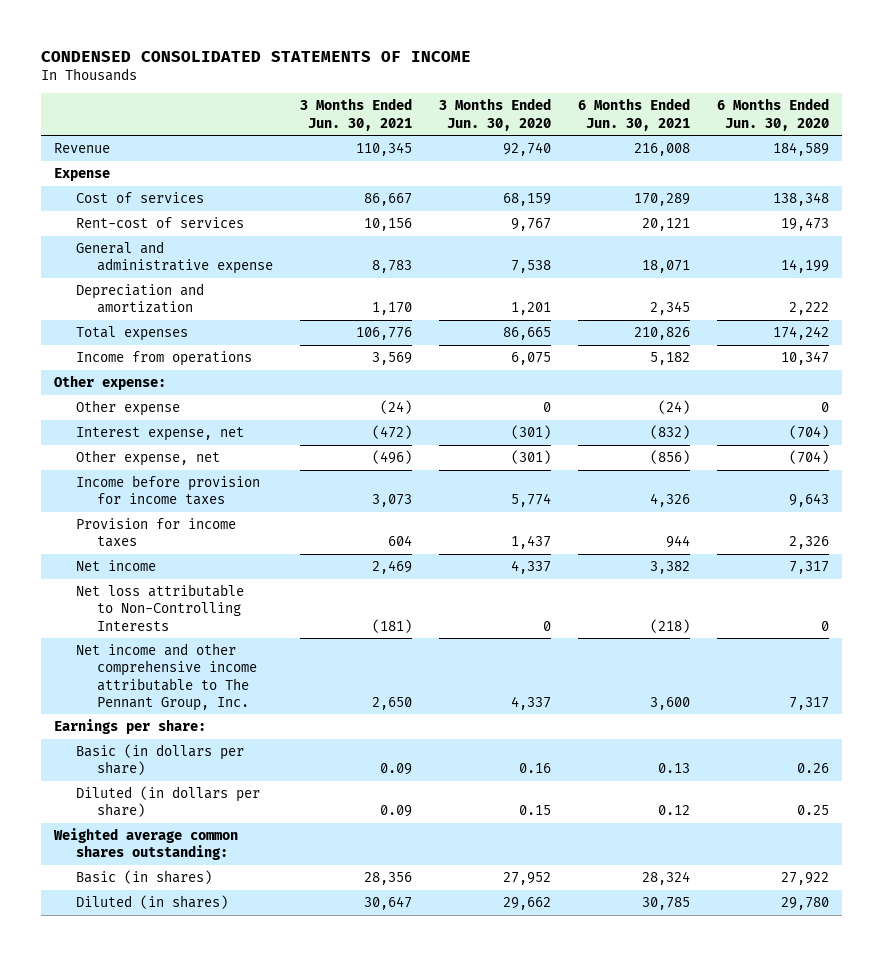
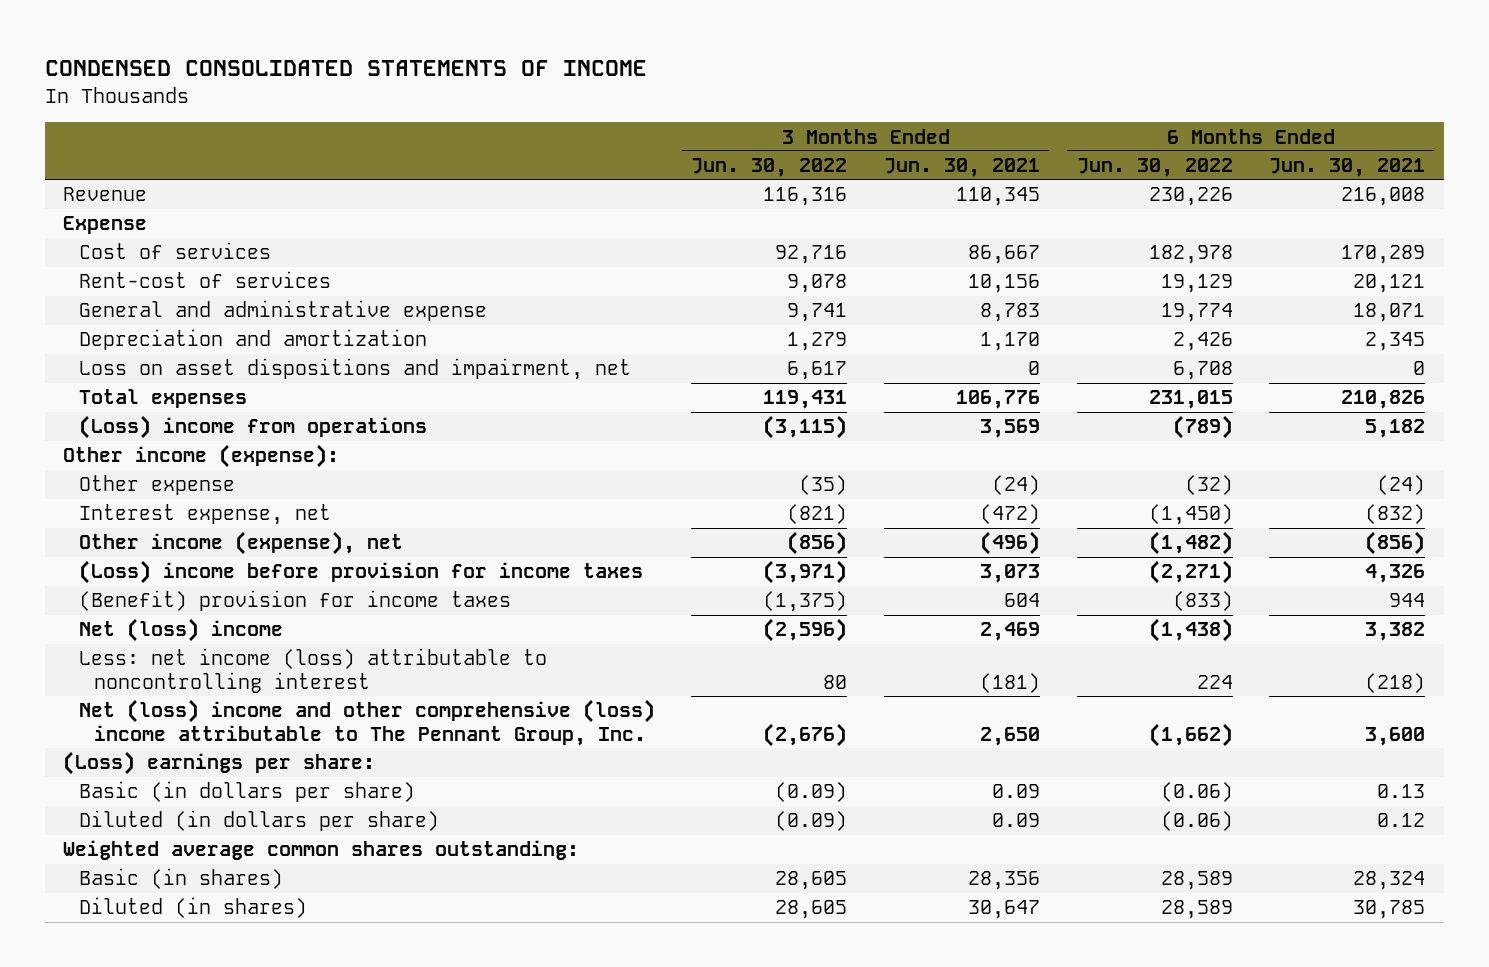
[438,98,551,131] 3 Months Ended Jun. 30, 2020 -> none
[716,98,829,131] 6 Months Ended Jun. 30, 2020 -> none
none -> [691,158,848,178] Jun. 30, 2022
none -> [1076,158,1233,178] Jun. 30, 2022
none -> [78,358,631,381] Loss on asset dispositions and impairment, net
[75,351,252,367] Income from operations -> [78,415,427,440] (Loss) income from operations
[54,375,167,391] Other expense: -> [63,444,340,469] Other income (expense):
[75,450,220,467] Other expense, net -> [78,531,403,556] Other income (expense), net
[75,475,260,506] Income before provision for income taxes -> [78,560,643,585] (Loss) income before provision for income taxes
[75,518,236,548] Provision for income taxes -> [78,590,511,612] (Benefit) provision for income taxes
[75,560,156,572] Net income -> [78,618,283,643] Net (loss) income
[75,584,244,631] Net loss attributable to Non-Controlling Interests -> [78,648,547,693] Less: net income (loss) attributable to noncontrolling interest
[75,643,257,711] Net income and other comprehensive income attributable to The Pennant Group, Inc. -> [78,699,655,746] Net (loss) income and other comprehensive (loss) income attributable to The Pennant Group, Inc.
[54,719,207,735] Earnings per share: -> [63,751,376,776] (Loss) earnings per share:

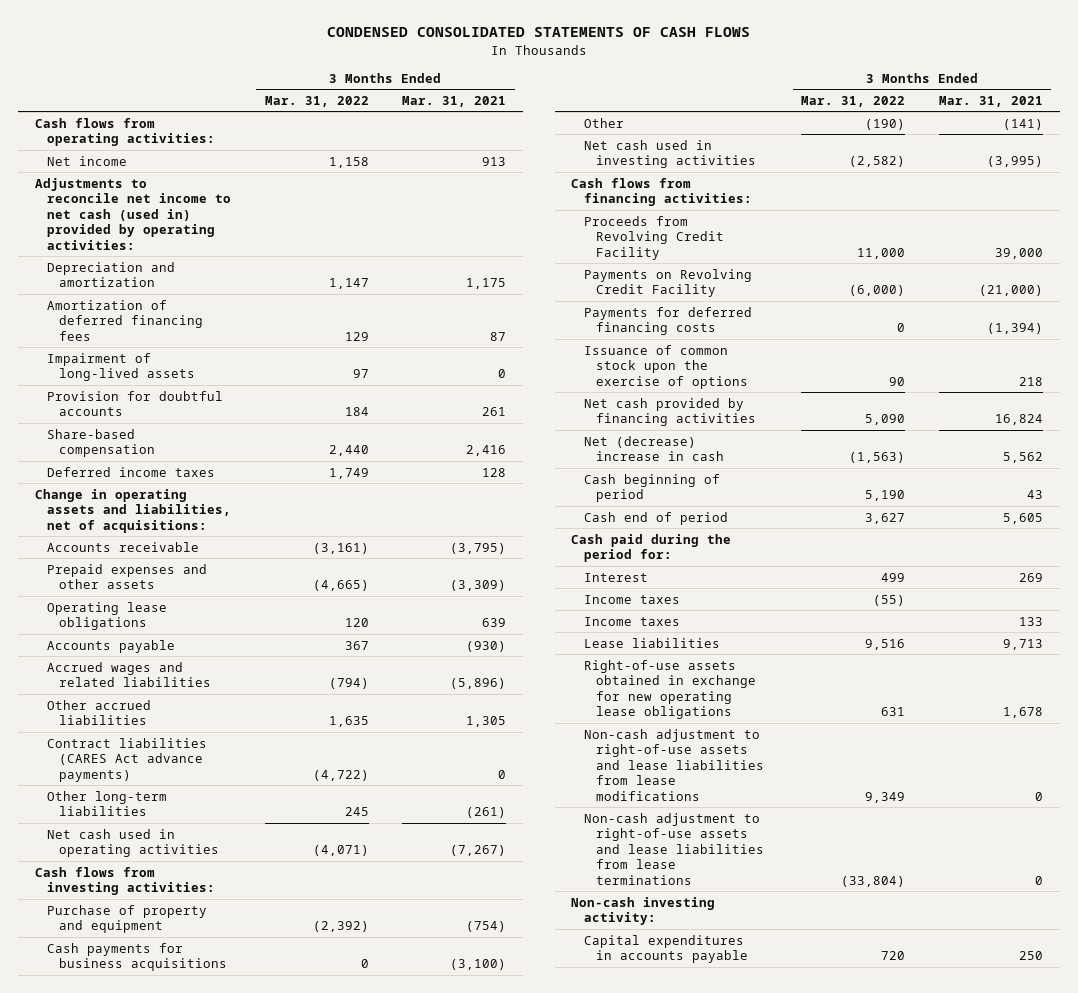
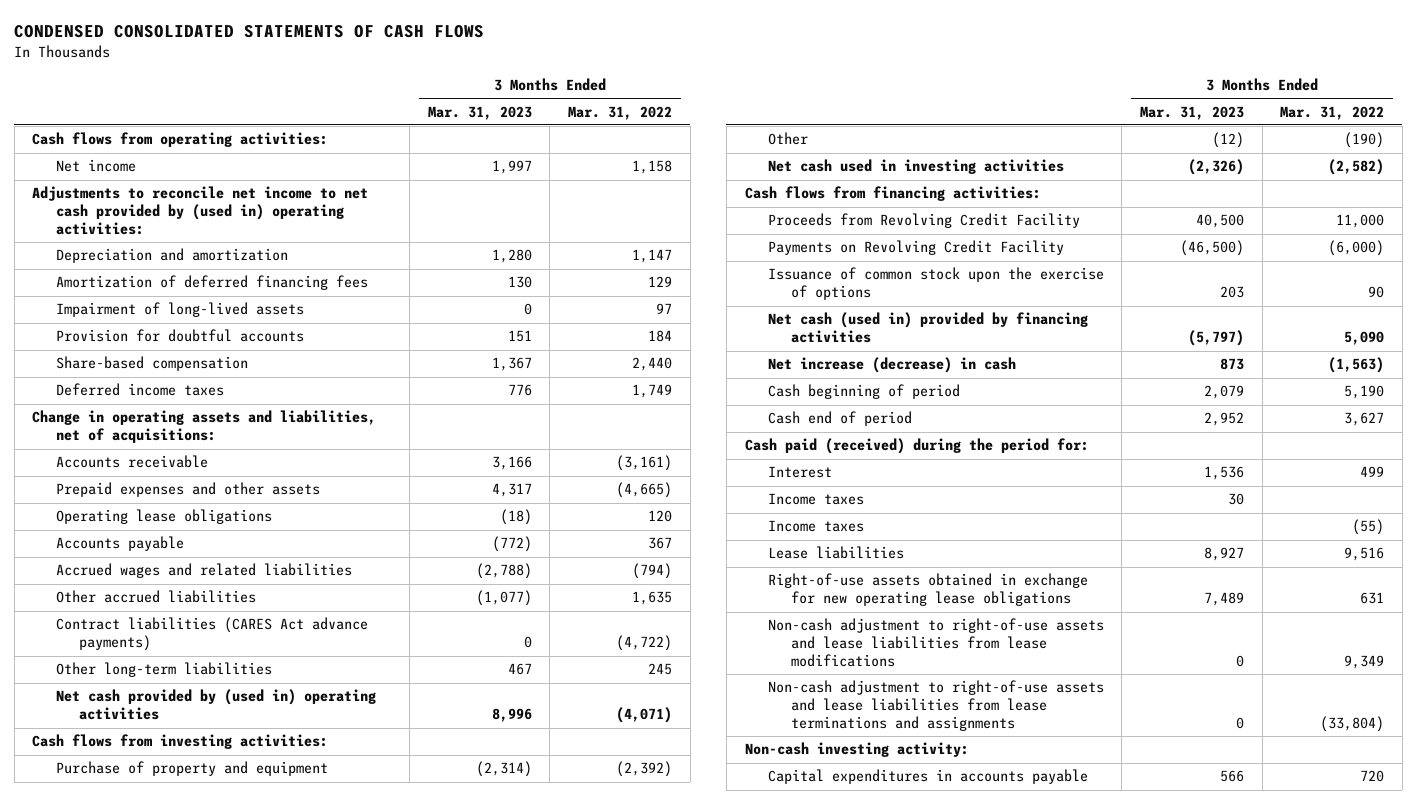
[402,95,507,107] Mar. 31, 2021 -> none
none -> [427,105,532,120] Mar. 31, 2023
[34,177,232,250] Adjustments to reconcile net income to net cash (used in) provided by operating activities: -> [32,186,369,236] Adjustments to reconcile net income to net cash provided by (used in) operating activities:
[47,828,220,858] Net cash used in operating activities -> [55,689,376,721] Net cash provided by (used in) operating activities
[47,942,228,972] Cash payments for business acquisitions -> none
[583,306,752,336] Payments for deferred financing costs -> none
[583,397,757,427] Net cash provided by financing activities -> [767,312,1088,344] Net cash (used in) provided by financing activities
[583,435,725,462] Net (decrease) increase in cash -> [767,357,1016,374] Net increase (decrease) in cash
[571,533,732,563] Cash paid during the period for: -> [744,438,1089,455] Cash paid (received) during the period for:
[583,594,680,604] Income taxes -> [767,520,864,533] Income taxes
[583,812,765,885] Non-cash adjustment to right-of-use assets and lease liabilities from lease terminations -> [767,680,1104,732] Non-cash adjustment to right-of-use assets and lease liabilities from lease terminations and assignments

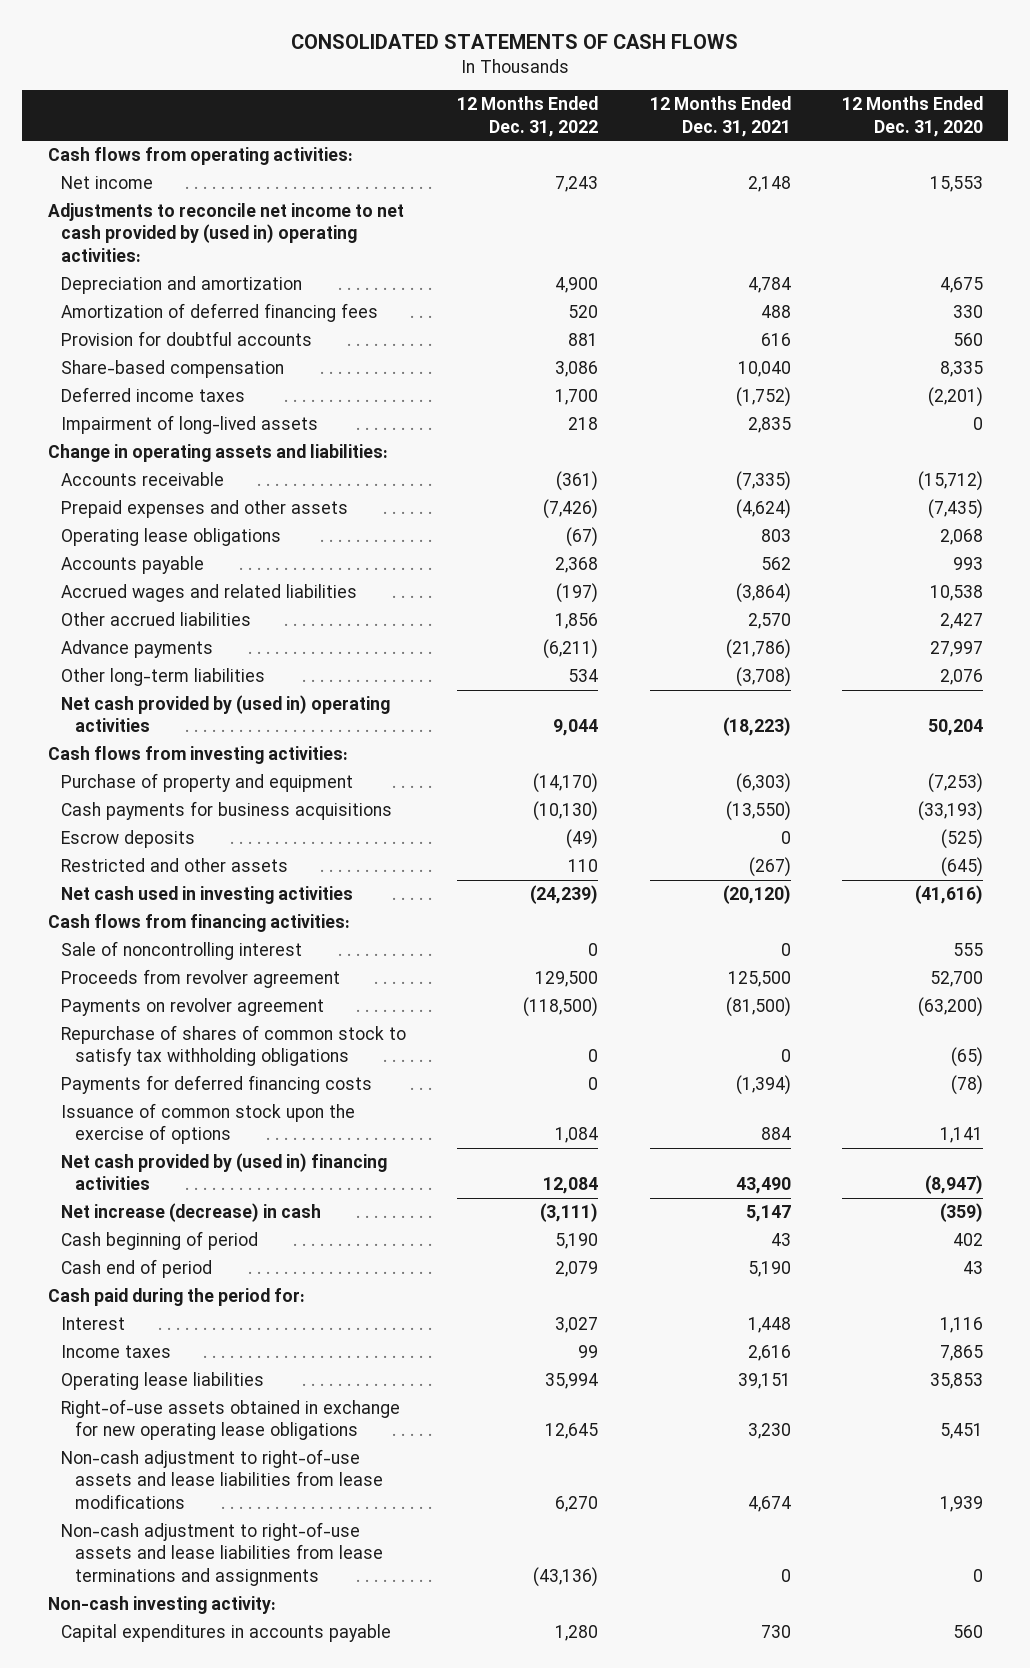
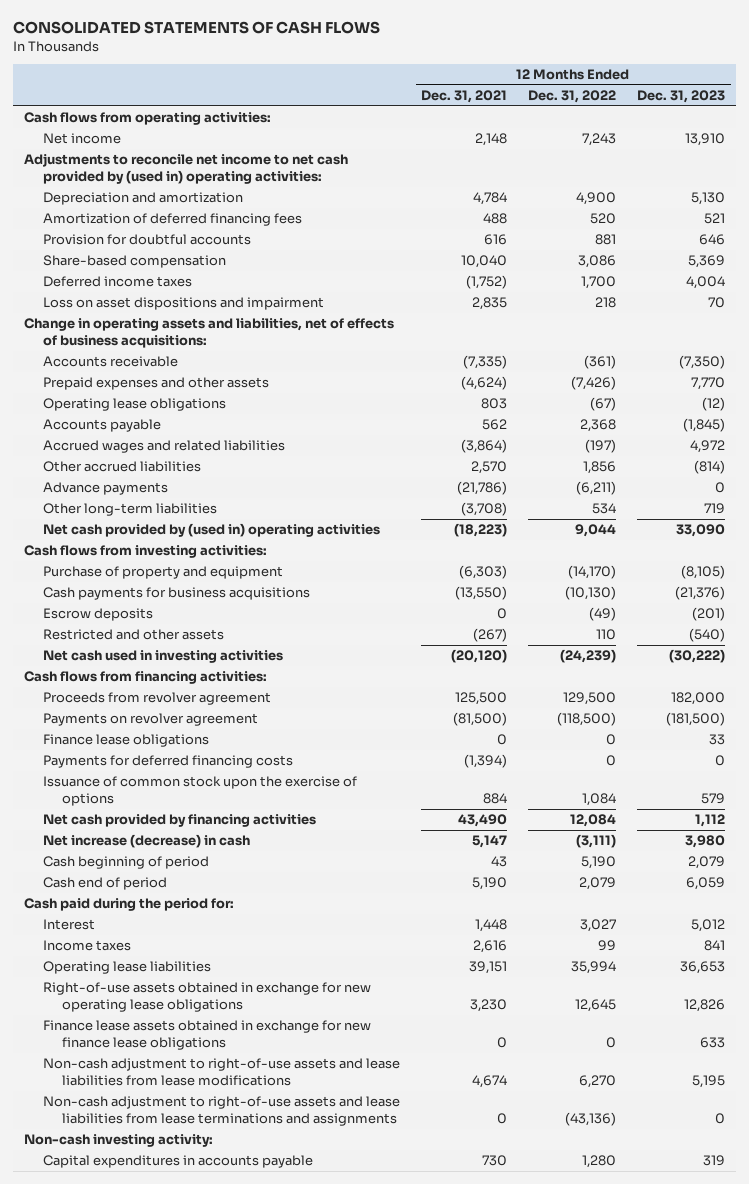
[841,96,983,137] 12 Months Ended Dec. 31, 2020 -> none
none -> [637,89,726,103] Dec. 31, 2023
[61,415,319,435] Impairment of long-lived assets -> [42,297,324,311] Loss on asset dispositions and impairment
[47,444,388,463] Change in operating assets and liabilities: -> [23,318,394,348] Change in operating assets and liabilities, net of effects of business acquisitions:
[61,941,303,961] Sale of noncontrolling interest -> none
[61,1025,407,1067] Repurchase of shares of common stock to satisfy tax withholding obligations -> none
none -> [42,734,209,748] Finance lease obligations
[61,1153,388,1191] Net cash provided by (used in) financing activities -> [42,814,316,828] Net cash provided by financing activities
none -> [42,1020,371,1050] Finance lease assets obtained in exchange for new finance lease obligations

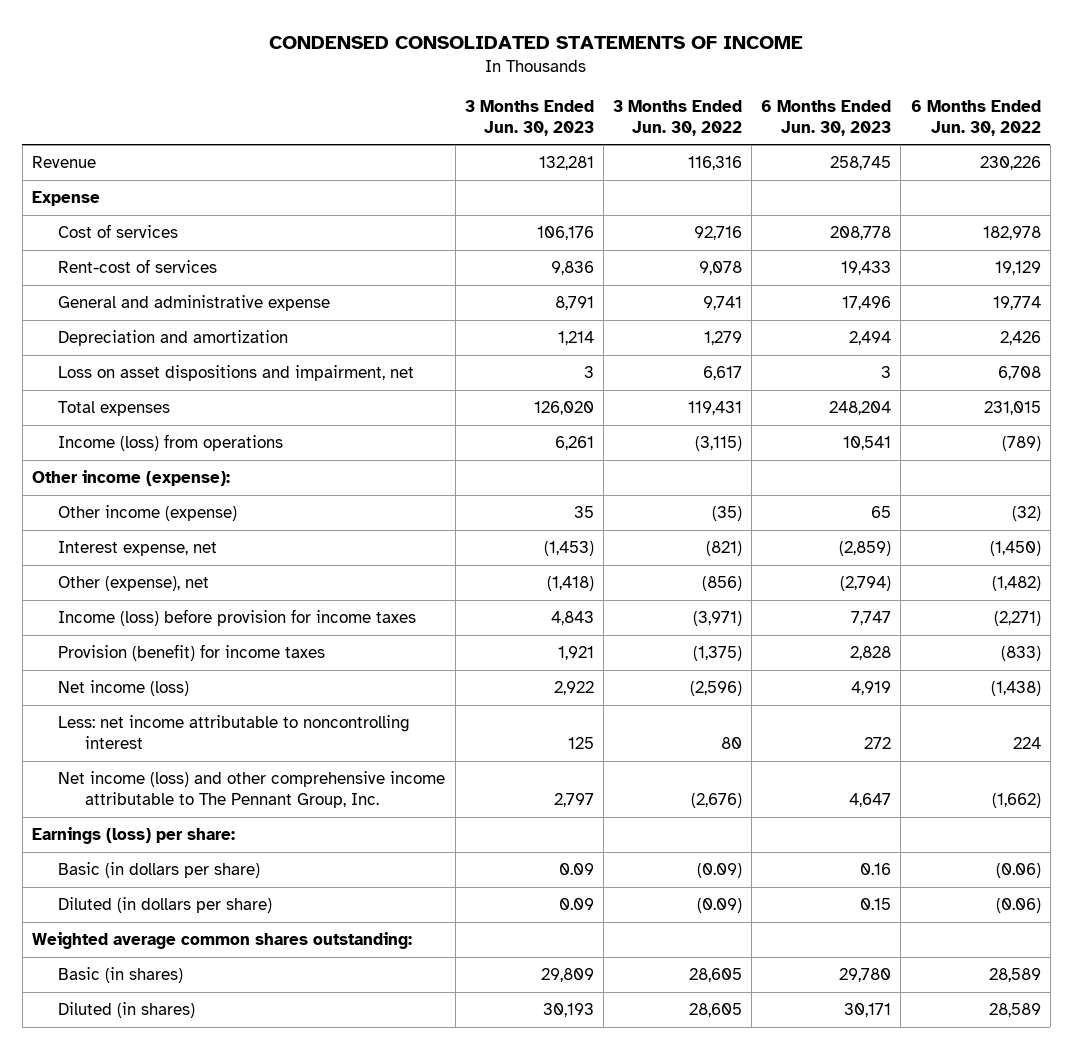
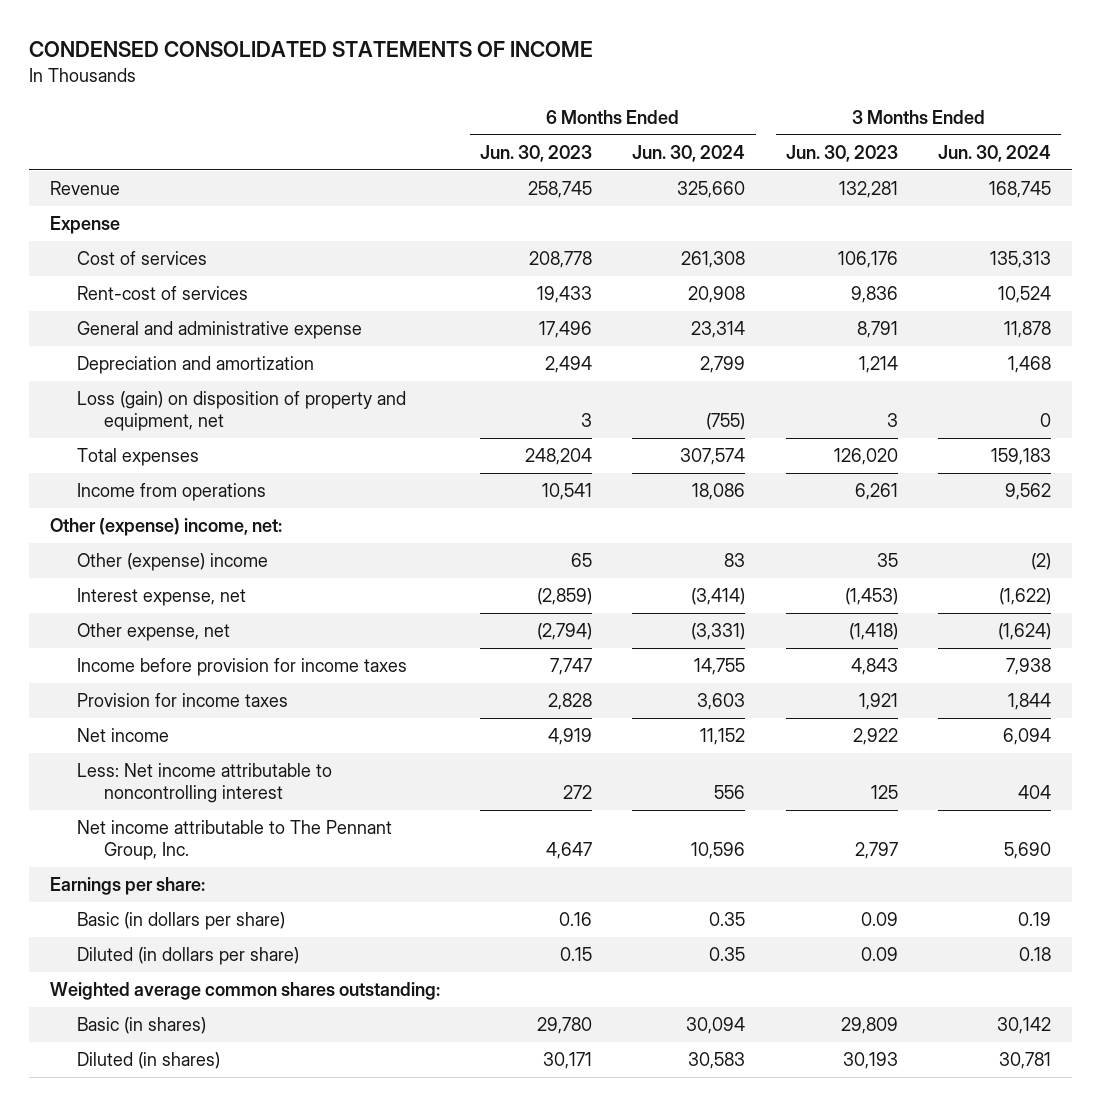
[613,99,743,136] 3 Months Ended Jun. 30, 2022 -> none
[910,99,1041,136] 6 Months Ended Jun. 30, 2022 -> none
none -> [632,144,746,162] Jun. 30, 2024
none -> [938,144,1052,162] Jun. 30, 2024
[58,365,415,382] Loss on asset dispositions and impairment, net -> none
none -> [76,391,406,432] Loss (gain) on disposition of property and equipment, net
[58,434,284,452] Income (loss) from operations -> [76,483,266,502] Income from operations
[31,470,230,487] Other income (expense): -> [49,518,282,537] Other (expense) income, net:
[58,505,238,522] Other income (expense) -> [76,553,268,572] Other (expense) income
[58,576,210,592] Other (expense), net -> [76,623,230,642] Other expense, net
[58,609,417,627] Income (loss) before provision for income taxes -> [76,658,407,677] Income before provision for income taxes
[58,644,326,662] Provision (benefit) for income taxes -> [76,693,288,708] Provision for income taxes
[58,680,190,697] Net income (loss) -> [76,728,169,743] Net income
[58,715,411,750] Less: net income attributable to noncontrolling interest -> [76,763,332,804] Less: Net income attributable to noncontrolling interest
[58,771,446,809] Net income (loss) and other comprehensive income attributable to The Pennant Group, Inc. -> [76,820,392,861] Net income attributable to The Pennant Group, Inc.
[31,827,235,845] Earnings (loss) per share: -> [49,877,205,896] Earnings per share:

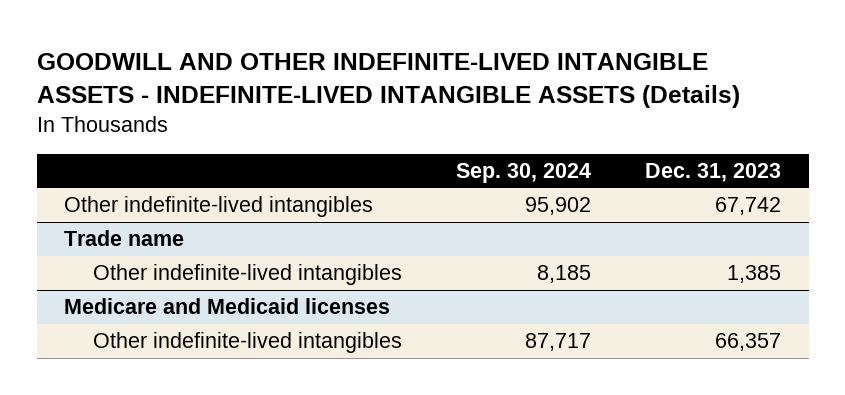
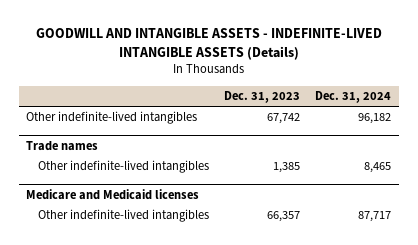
[36,53,740,109] GOODWILL AND OTHER INDEFINITE-LIVED INTANGIBLE ASSETS - INDEFINITE-LIVED INTANGIBLE ASSETS (Details) -> [35,27,382,60] GOODWILL AND INTANGIBLE ASSETS - INDEFINITE-LIVED INTANGIBLE ASSETS (Details)
[455,162,591,183] Sep. 30, 2024 -> none
none -> [315,91,392,104] Dec. 31, 2024
[64,230,185,247] Trade name -> [26,140,99,151] Trade names

